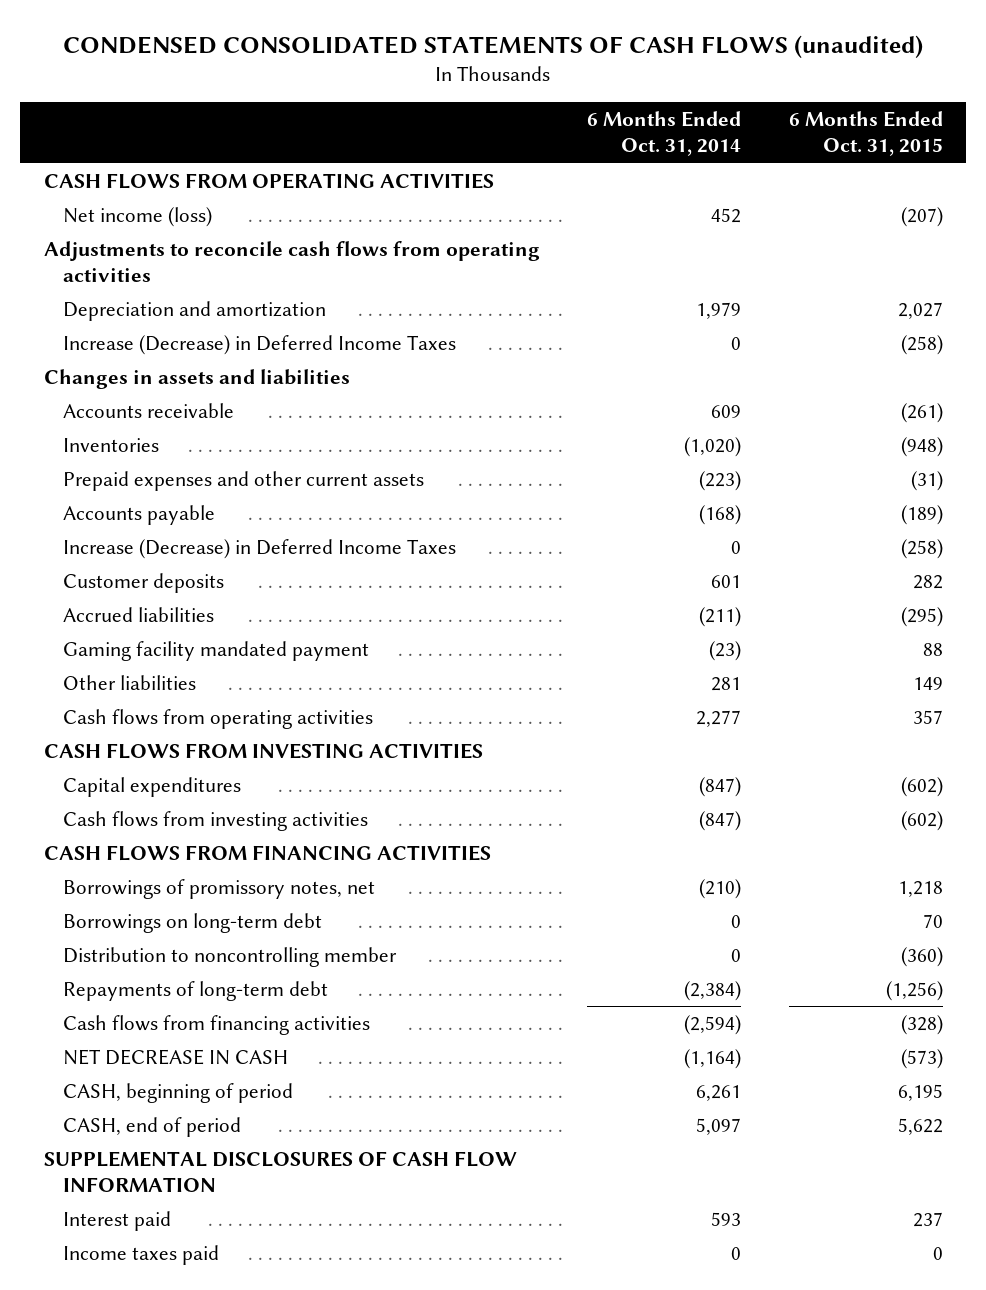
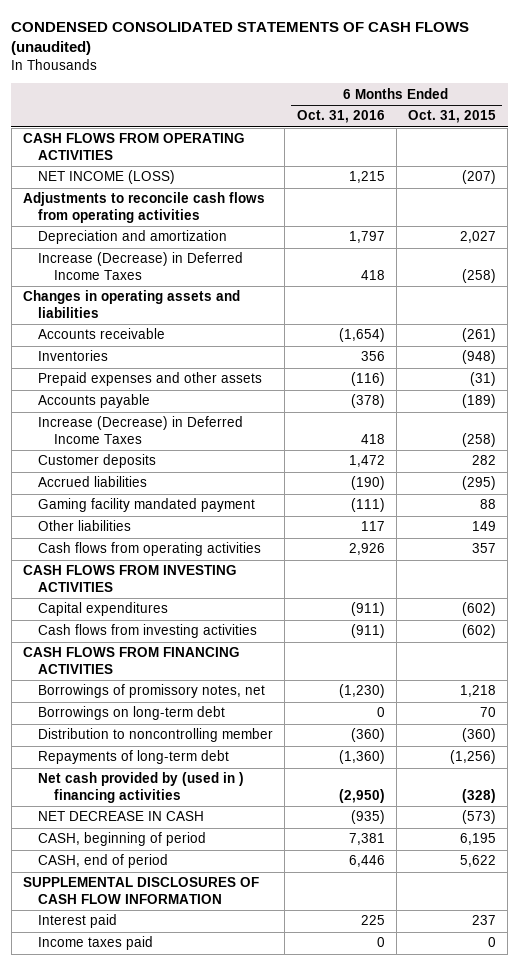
[587,111,742,157] 6 Months Ended Oct. 31, 2014 -> none
none -> [296,110,385,124] Oct. 31, 2016
[62,207,212,228] Net income (loss) -> [38,170,176,185] NET INCOME (LOSS)
[43,369,350,390] Changes in assets and liabilities -> [22,290,240,318] Changes in operating assets and liabilities
[62,471,424,492] Prepaid expenses and other current assets -> [38,372,263,387] Prepaid expenses and other assets
[62,1015,370,1036] Cash flows from financing activities -> [38,772,245,803] Net cash provided by (used in ) financing activities

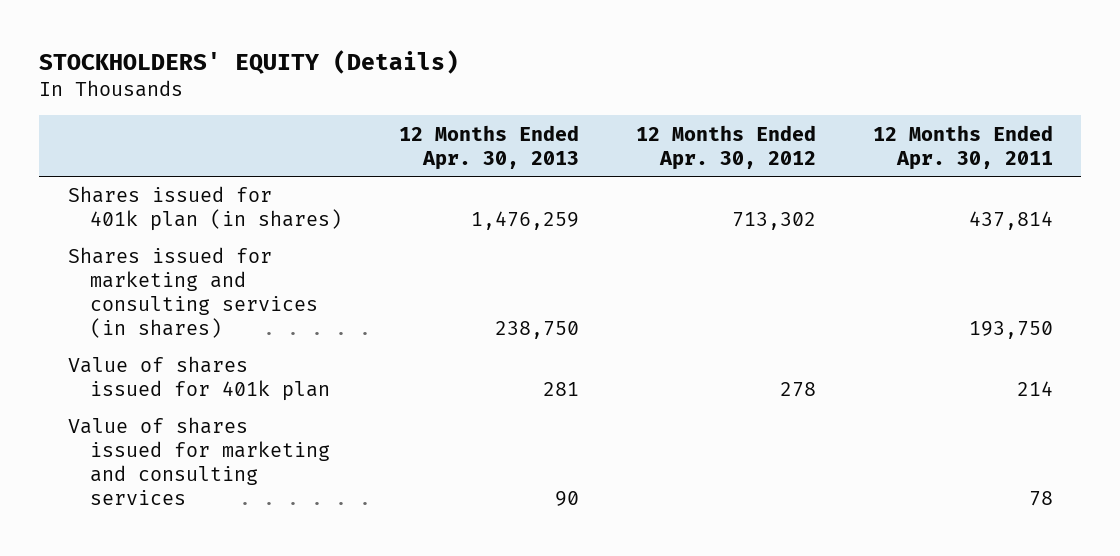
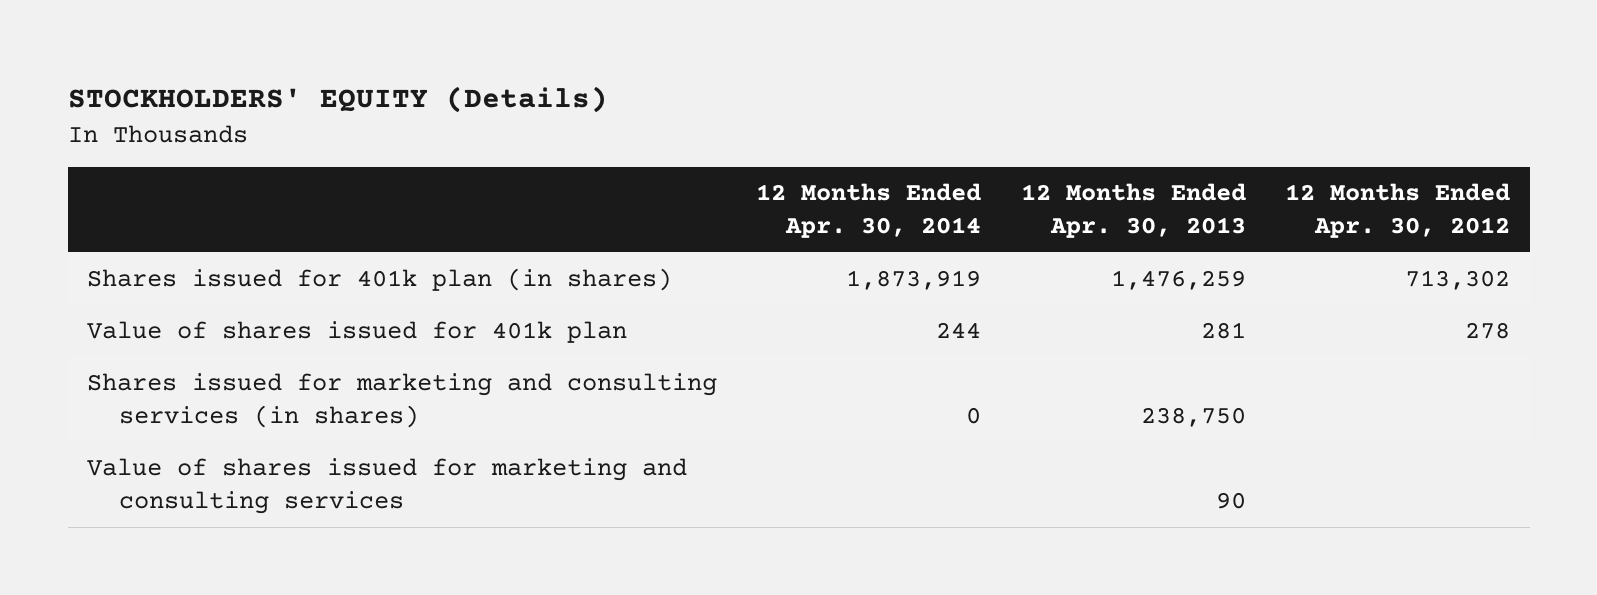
[872,124,1053,170] 12 Months Ended Apr. 30, 2011 -> none
none -> [756,183,982,239] 12 Months Ended Apr. 30, 2014
[67,247,319,338] Shares issued for marketing and consulting services (in shares) -> [87,373,718,429] Shares issued for marketing and consulting services (in shares)

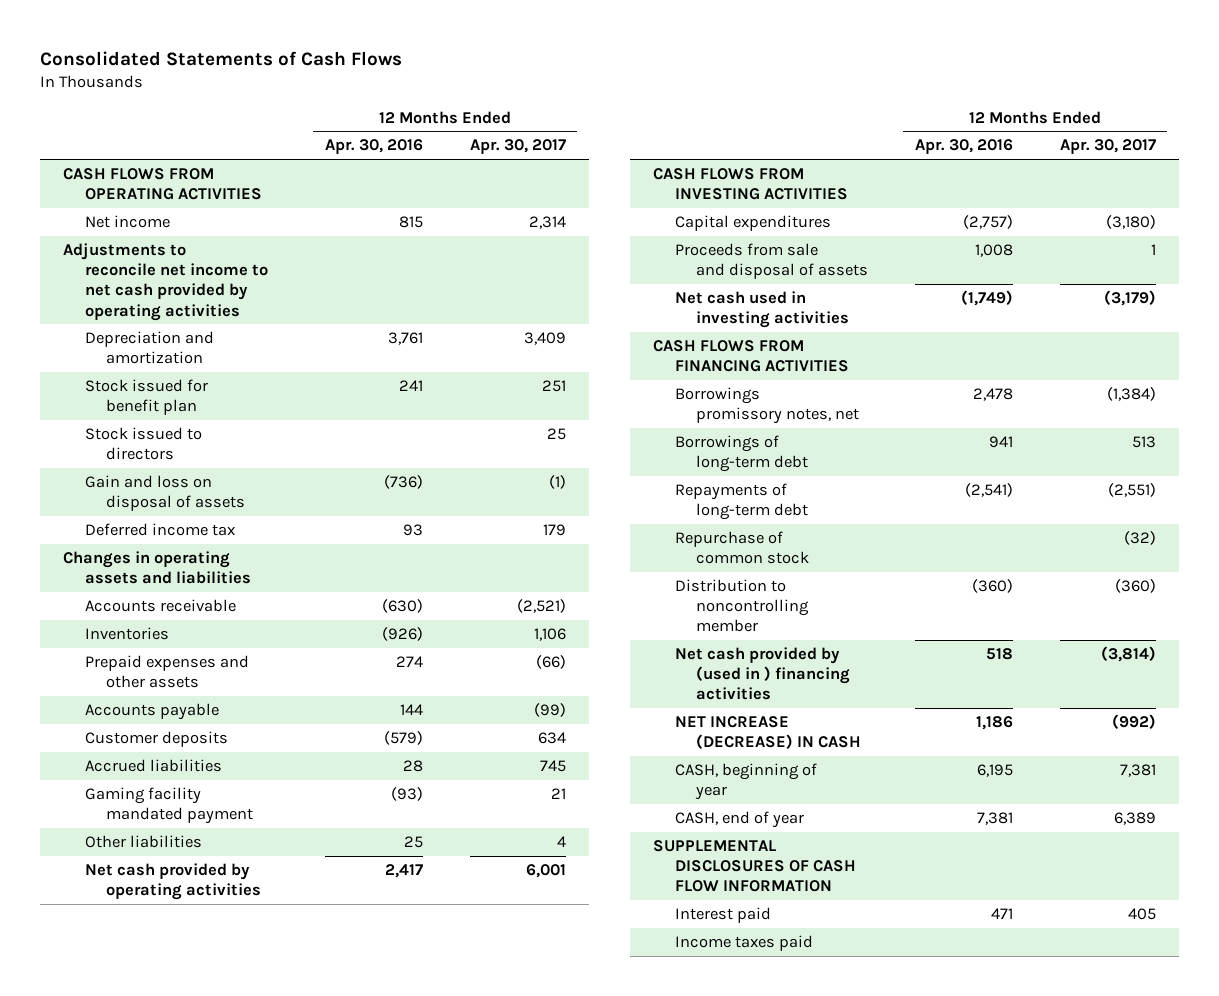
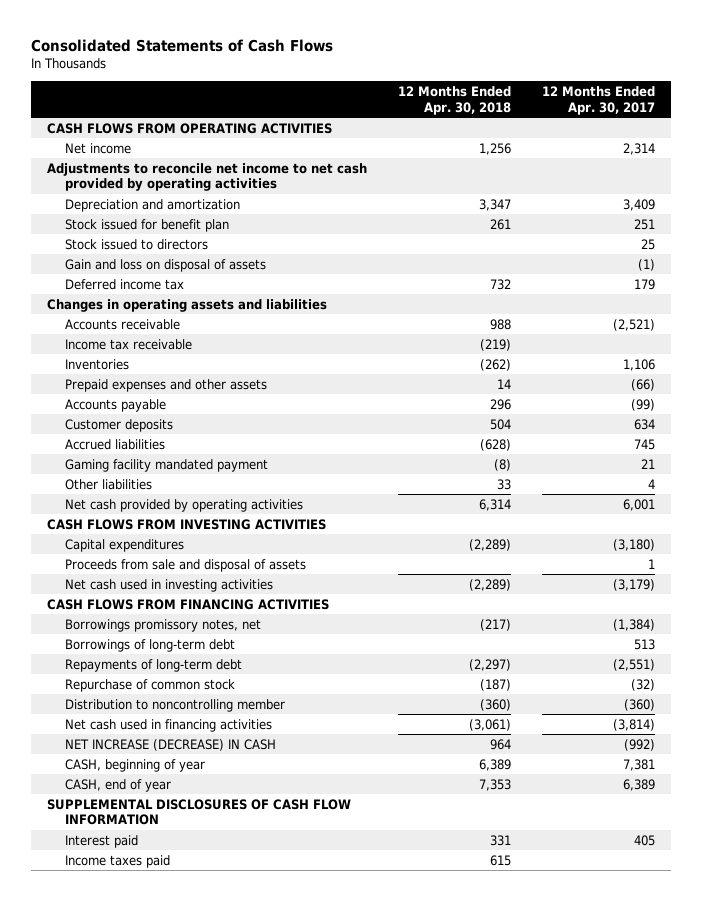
[324,139,423,155] Apr. 30, 2016 -> none
none -> [398,86,512,115] 12 Months Ended Apr. 30, 2018
none -> [64,338,192,350] Income tax receivable
[674,647,851,701] Net cash provided by (used in ) financing activities -> [64,718,272,732] Net cash used in financing activities

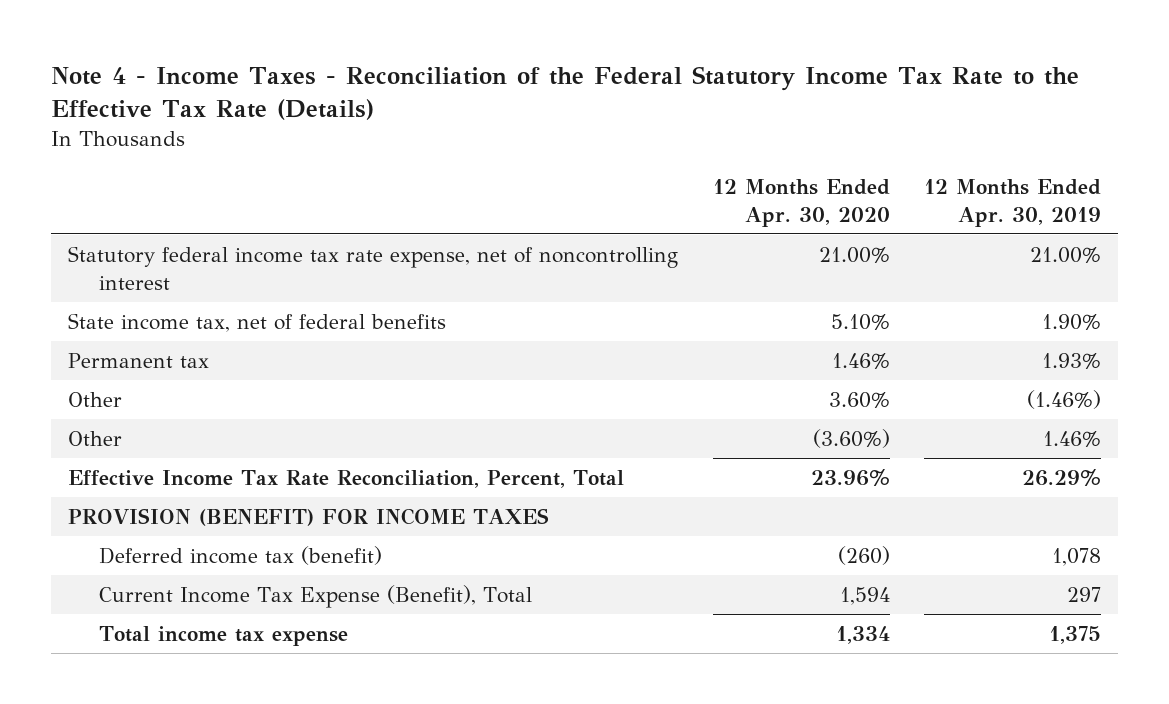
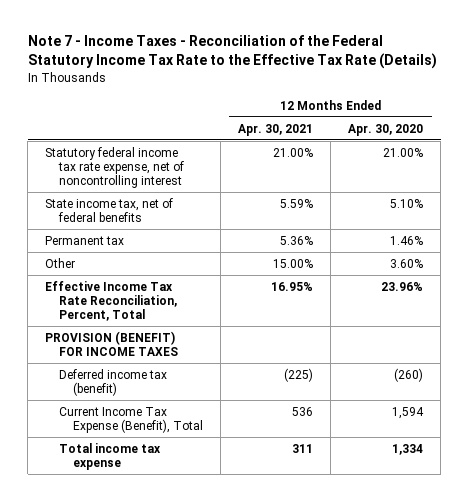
[51,66,1080,121] Note 4 - Income Taxes - Reconciliation of the Federal Statutory Income Tax Rate to the Effective Tax Rate (Details) -> [27,35,437,70] Note 7 - Income Taxes - Reconciliation of the Federal Statutory Income Tax Rate to the Effective Tax Rate (Details)
[923,179,1101,227] 12 Months Ended Apr. 30, 2019 -> none
none -> [238,123,314,136] Apr. 30, 2021
[68,431,123,447] Other -> none

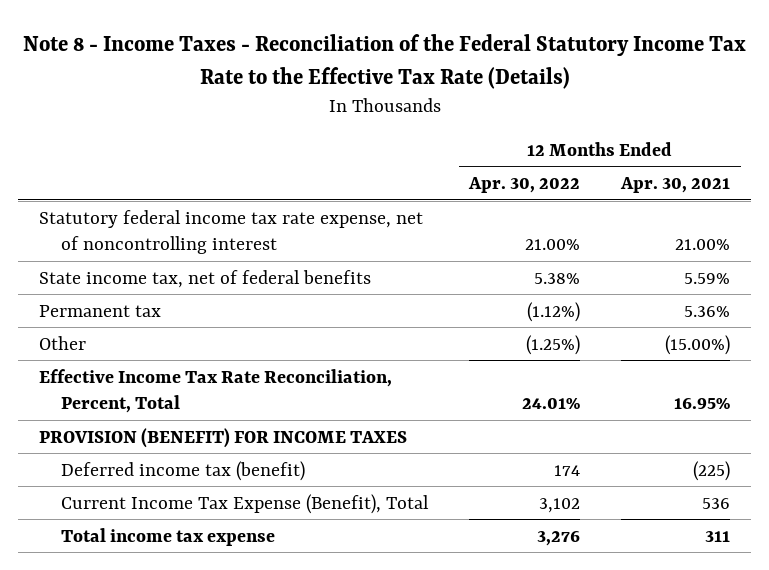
[27,35,437,70] Note 7 - Income Taxes - Reconciliation of the Federal Statutory Income Tax Rate to the Effective Tax Rate (Details) -> [22,33,746,89] Note 8 - Income Taxes - Reconciliation of the Federal Statutory Income Tax Rate to the Effective Tax Rate (Details)
[348,123,424,136] Apr. 30, 2020 -> none
none -> [468,177,581,194] Apr. 30, 2022
[273,258,314,268] 15.00% -> [665,334,731,355] (15.00%)

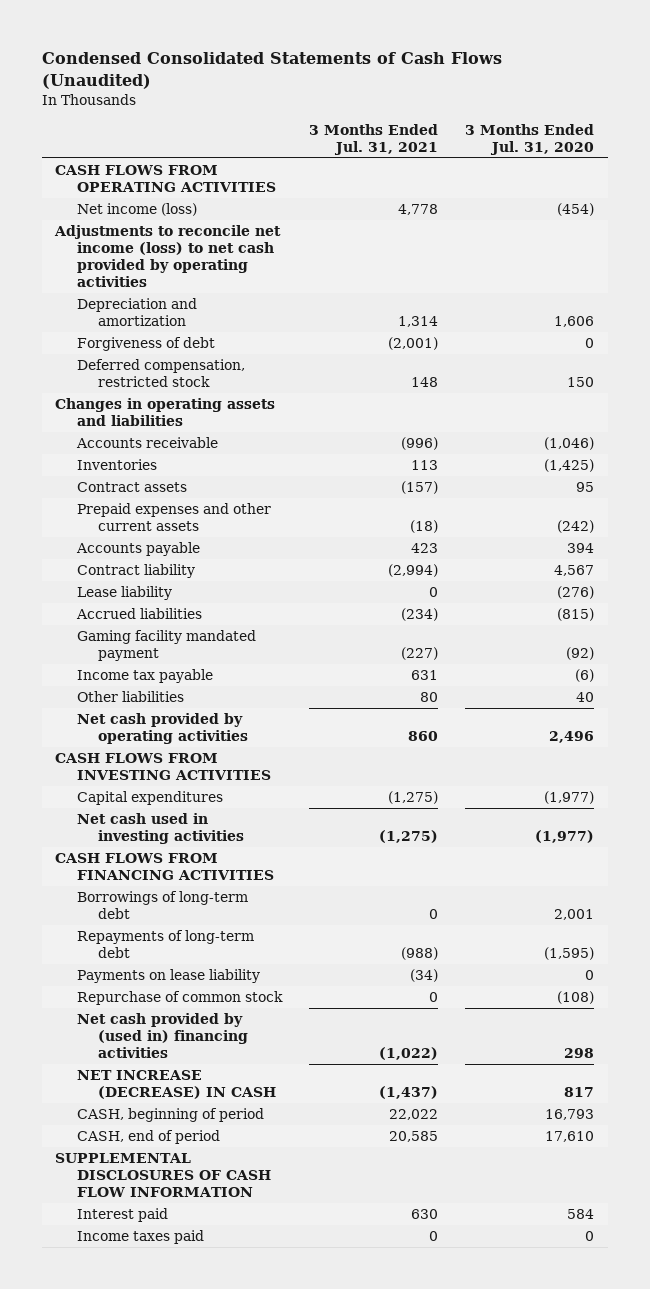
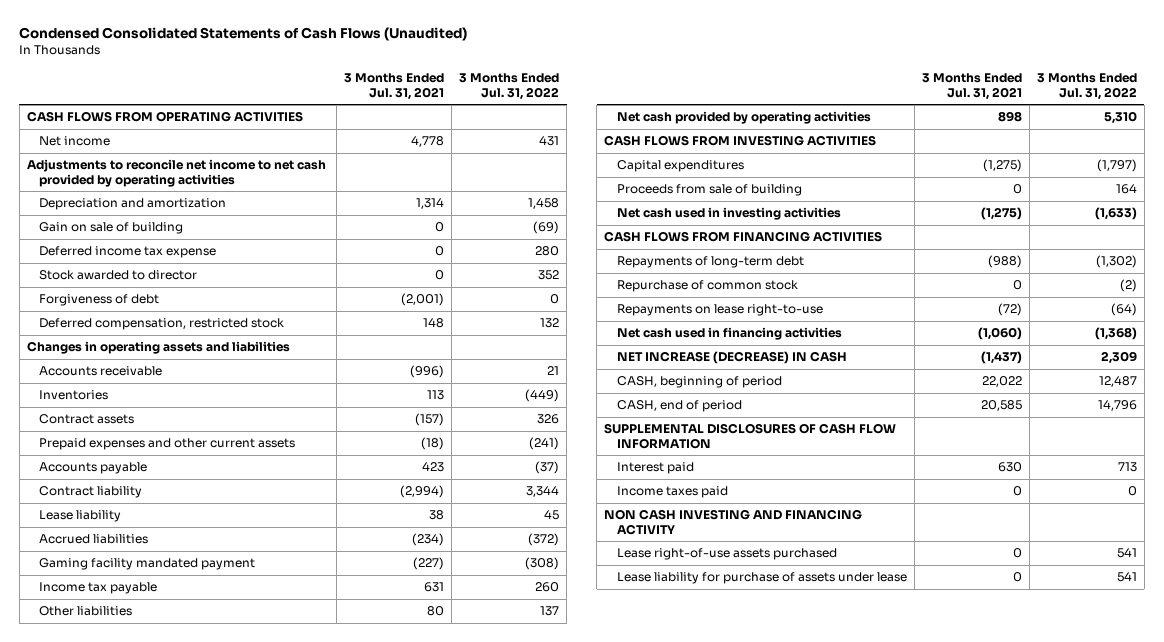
[465,123,595,155] 3 Months Ended Jul. 31, 2020 -> none
none -> [459,73,560,101] 3 Months Ended Jul. 31, 2022
[76,203,197,217] Net income (loss) -> [39,136,111,147] Net income
[54,225,282,288] Adjustments to reconcile net income (loss) to net cash provided by operating activities -> [26,159,326,187] Adjustments to reconcile net income to net cash provided by operating activities
none -> [39,222,184,235] Gain on sale of building
none -> [39,246,217,259] Deferred income tax expense
none -> [39,270,198,281] Stock awarded to director
[429,587,439,598] 0 -> [429,510,445,521] 38
[408,731,439,742] 860 -> [997,111,1022,123] 898
none -> [616,184,802,197] Proceeds from sale of building
[76,891,248,920] Borrowings of long-term debt -> none
[76,969,260,984] Payments on lease liability -> none
none -> [616,304,823,317] Repayments on lease right-to-use
[76,1013,249,1059] Net cash provided by (used in) financing activities -> [616,327,842,341] Net cash used in financing activities
[379,1047,439,1061] (1,022) -> [977,327,1022,341] (1,060)
none -> [604,509,863,535] NON CASH INVESTING AND FINANCING ACTIVITY
none -> [616,548,837,561] Lease right-of-use assets purchased
none -> [616,572,907,585] Lease liability for purchase of assets under lease

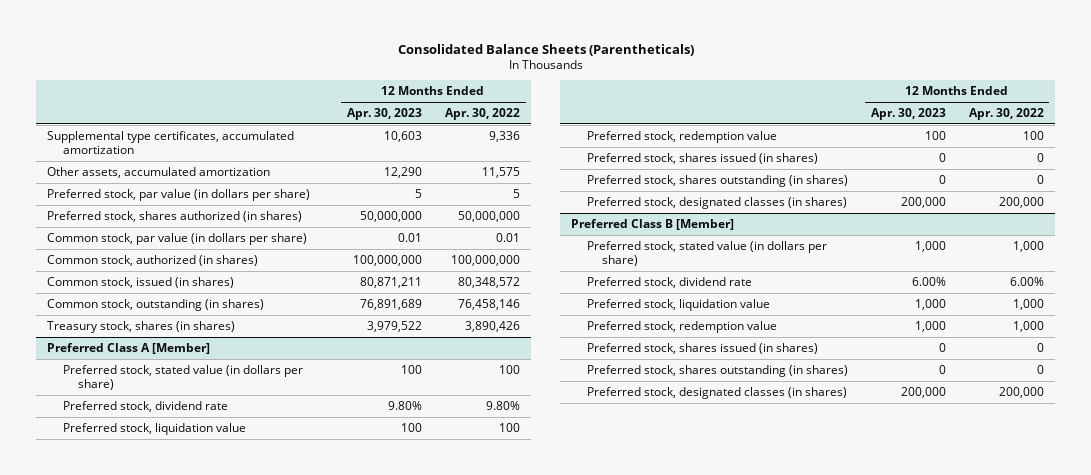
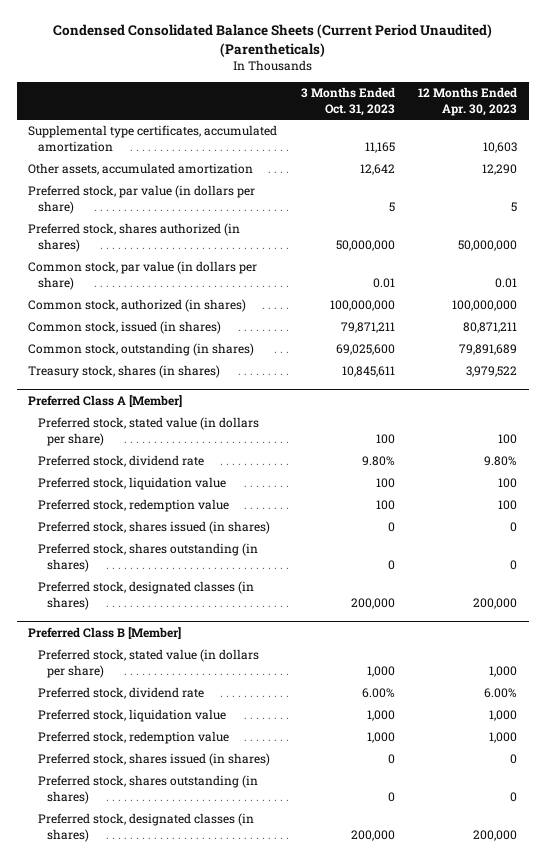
[397,43,694,56] Consolidated Balance Sheets (Parentheticals) -> [52,24,492,57] Condensed Consolidated Balance Sheets (Current Period Unaudited) (Parentheticals)
[444,108,520,121] Apr. 30, 2022 -> none
none -> [300,87,395,116] 3 Months Ended Oct. 31, 2023
[359,298,422,310] 76,891,689 -> [459,344,518,356] 79,891,689

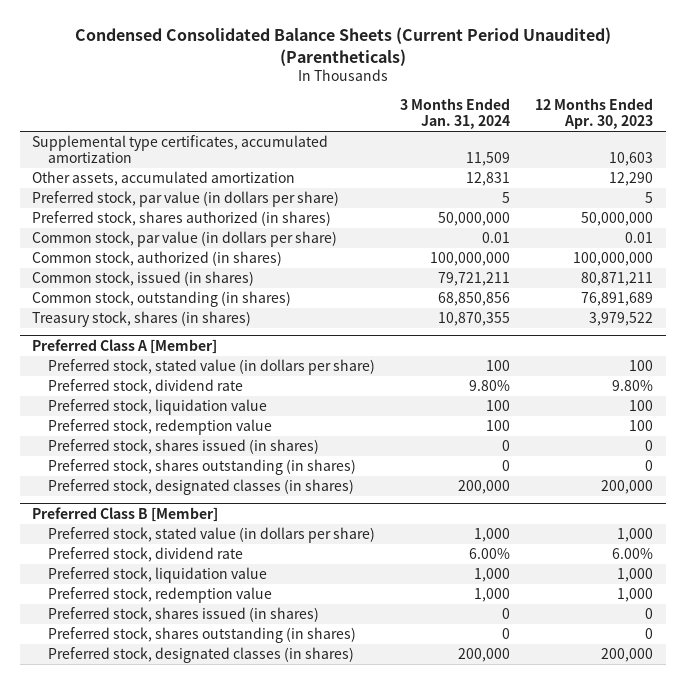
[300,87,395,116] 3 Months Ended Oct. 31, 2023 -> none
none -> [400,98,511,130] 3 Months Ended Jan. 31, 2024
[459,344,518,356] 79,891,689 -> [581,292,654,307] 76,891,689

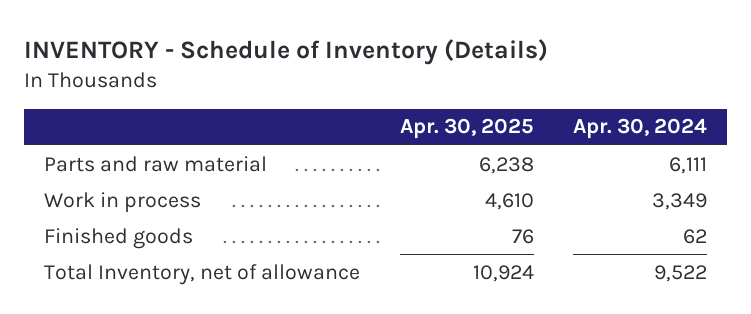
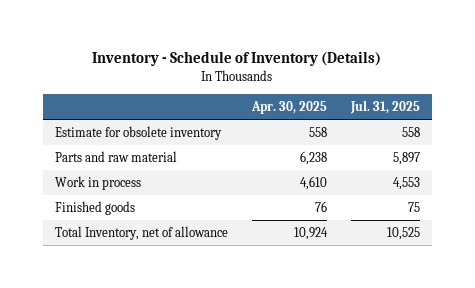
[24,38,549,65] INVENTORY - Schedule of Inventory (Details) -> [92,51,382,67] Inventory - Schedule of Inventory (Details)
[573,118,708,140] Apr. 30, 2024 -> none
none -> [349,100,420,115] Jul. 31, 2025
none -> [54,126,222,141] Estimate for obsolete inventory

